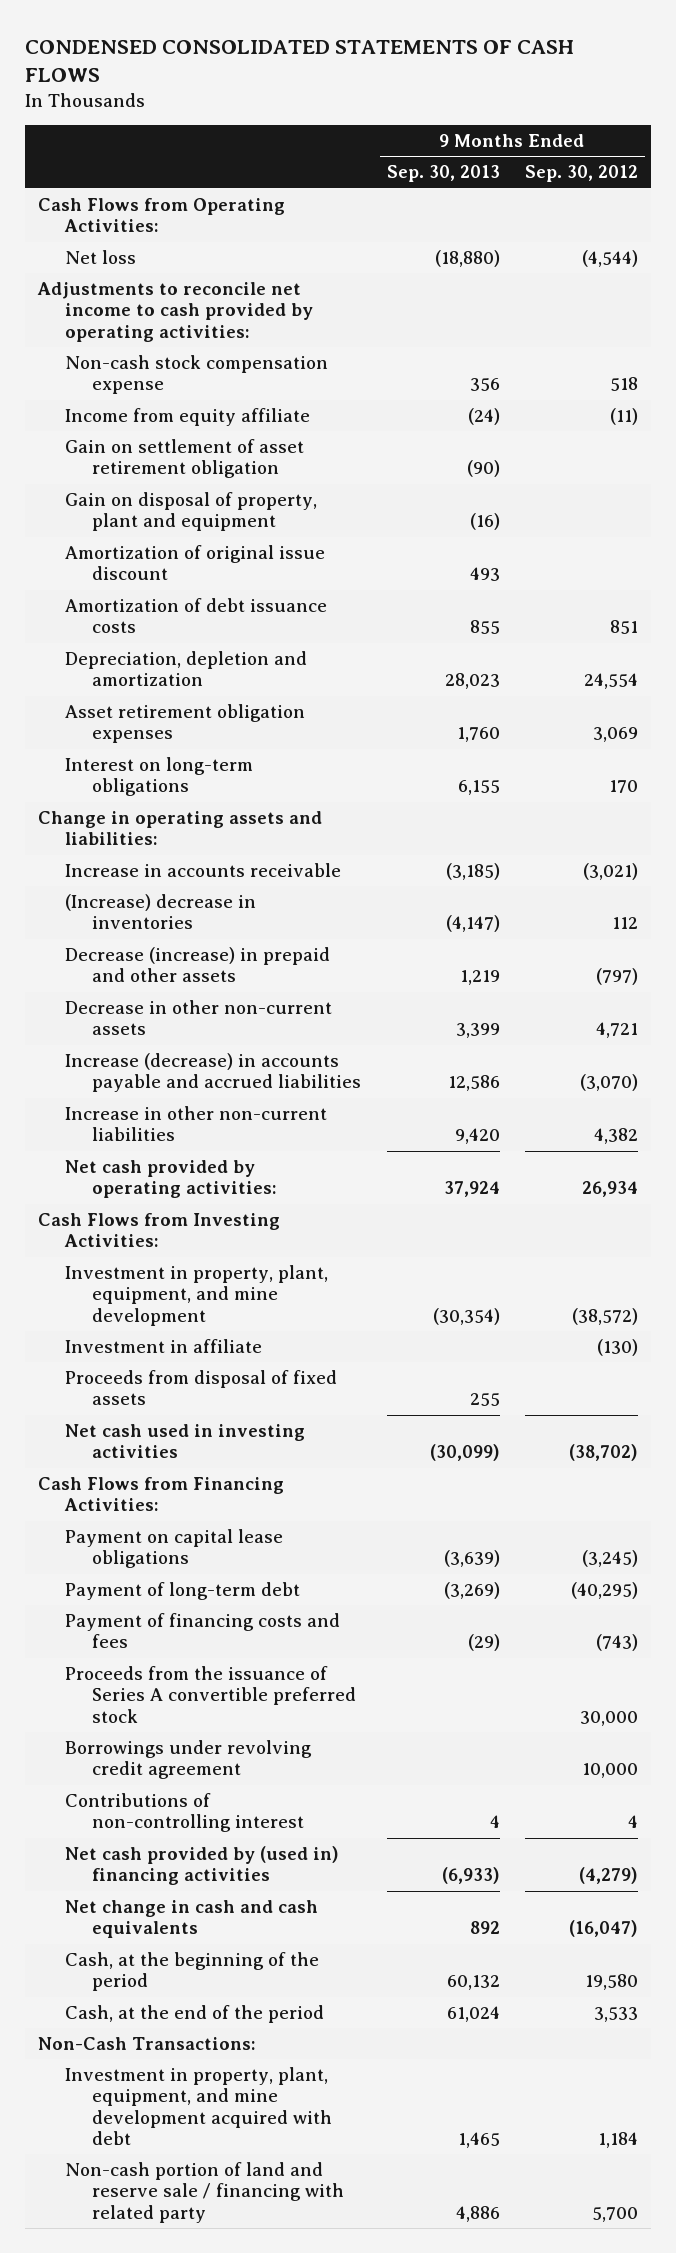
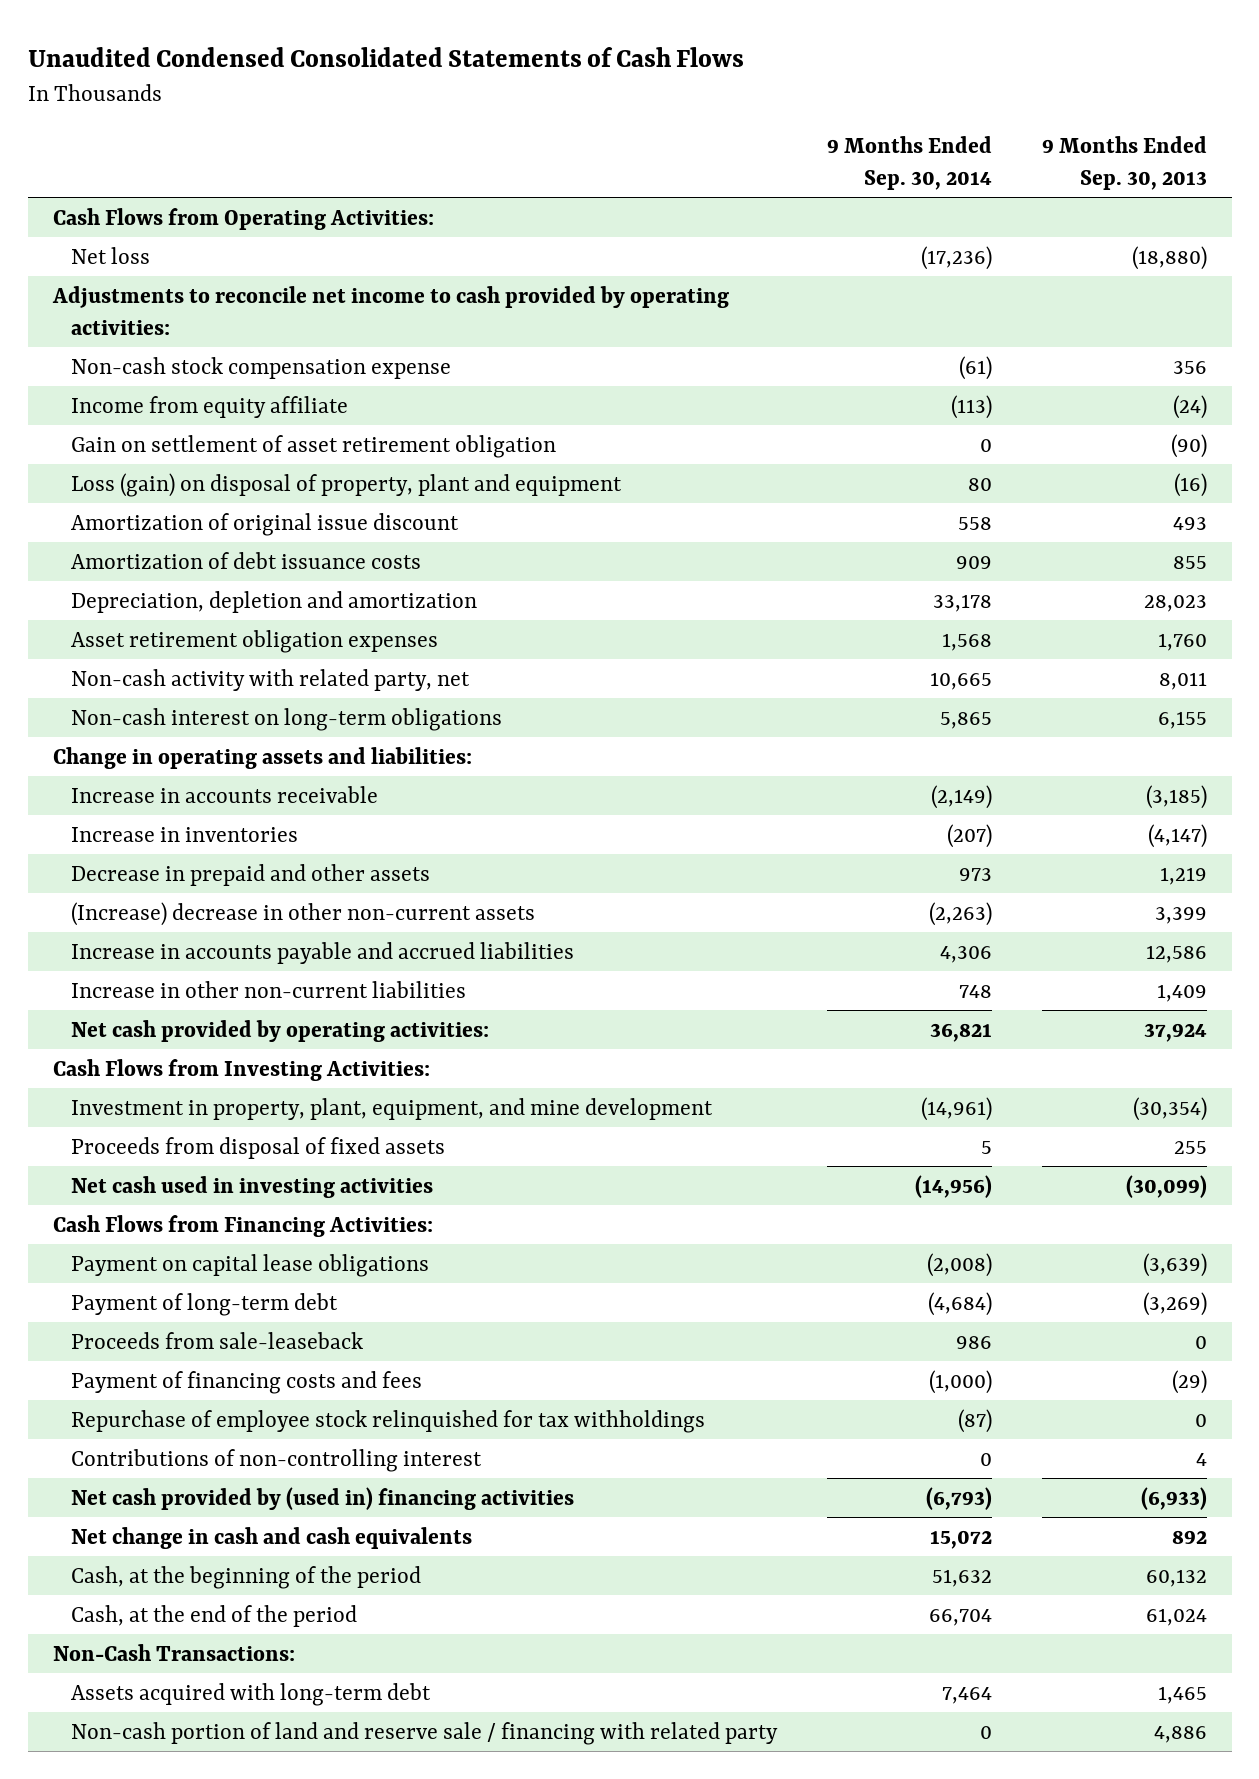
[25,39,575,82] CONDENSED CONSOLIDATED STATEMENTS OF CASH FLOWS -> [27,46,744,67] Unaudited Condensed Consolidated Statements of Cash Flows
[525,165,639,183] Sep. 30, 2012 -> none
none -> [826,135,992,190] 9 Months Ended Sep. 30, 2014
[65,492,318,532] Gain on disposal of property, plant and equipment -> [70,472,622,497] Loss (gain) on disposal of property, plant and equipment
none -> [70,668,470,691] Non-cash activity with related party, net
[65,757,254,797] Interest on long-term obligations -> [70,707,502,731] Non-cash interest on long-term obligations
[65,894,257,930] (Increase) decrease in inventories -> [70,826,298,842] Increase in inventories
[65,947,331,983] Decrease (increase) in prepaid and other assets -> [70,863,430,886] Decrease in prepaid and other assets
[65,1000,333,1036] Decrease in other non-current assets -> [70,901,535,926] (Increase) decrease in other non-current assets
[65,1053,362,1093] Increase (decrease) in accounts payable and accrued liabilities -> [70,941,574,964] Increase in accounts payable and accrued liabilities
[454,1128,500,1145] 9,420 -> [1156,983,1207,1002] 1,409
[65,1339,263,1354] Investment in affiliate -> none
none -> [70,1331,363,1349] Proceeds from sale-leaseback
[65,1666,357,1723] Proceeds from the issuance of Series A convertible preferred stock -> none
[65,1740,313,1780] Borrowings under revolving credit agreement -> none
none -> [70,1409,705,1433] Repurchase of employee stock relinquished for tax withholdings
[65,2067,333,2145] Investment in property, plant, equipment, and mine development acquired with debt -> [70,1682,431,1706] Assets acquired with long-term debt

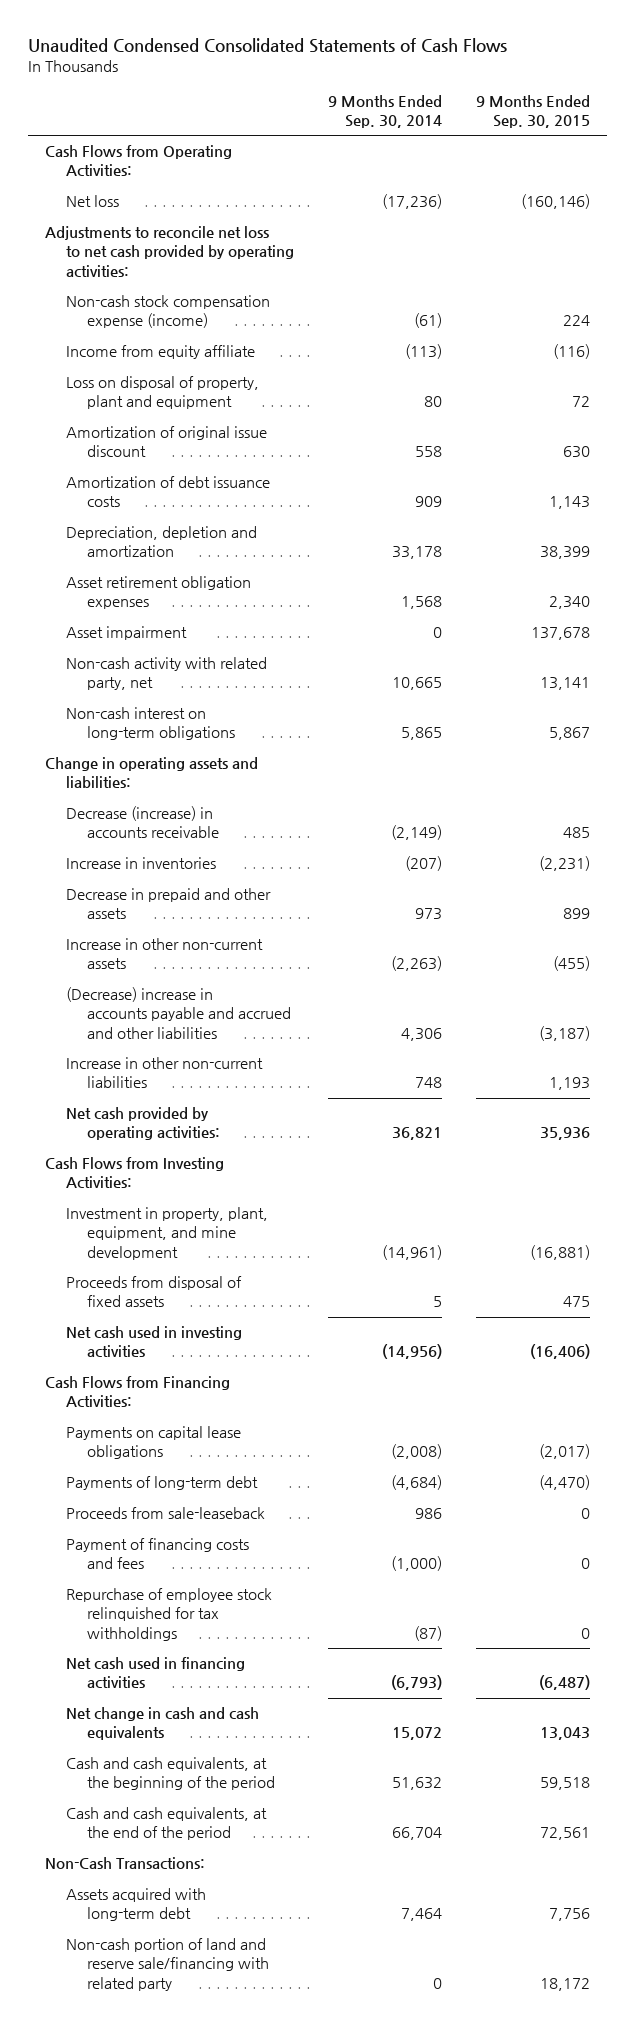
[1041,135,1207,190] 9 Months Ended Sep. 30, 2013 -> none
none -> [476,95,591,129] 9 Months Ended Sep. 30, 2015
[51,285,729,335] Adjustments to reconcile net income to cash provided by operating activities: -> [45,226,295,277] Adjustments to reconcile net loss to net cash provided by operating activities:
[70,356,451,379] Non-cash stock compensation expense -> [66,295,271,329] Non-cash stock compensation expense (income)
[70,434,556,458] Gain on settlement of asset retirement obligation -> none
[70,472,622,497] Loss (gain) on disposal of property, plant and equipment -> [66,376,260,410] Loss on disposal of property, plant and equipment
none -> [66,626,188,641] Asset impairment
[70,785,378,803] Increase in accounts receivable -> [66,806,220,839] Decrease (increase) in accounts receivable
[70,901,535,926] (Increase) decrease in other non-current assets -> [66,938,264,970] Increase in other non-current assets
[70,941,574,964] Increase in accounts payable and accrued liabilities -> [66,987,292,1039] (Decrease) increase in accounts payable and accrued and other liabilities
[70,1253,429,1277] Payment on capital lease obligations -> [66,1426,242,1460] Payments on capital lease obligations
[70,1292,338,1316] Payment of long-term debt -> [66,1476,259,1491] Payments of long-term debt
[70,1448,482,1472] Contributions of non-controlling interest -> none
[70,1486,574,1510] Net cash provided by (used in) financing activities -> [66,1657,246,1689] Net cash used in financing activities
[70,1565,421,1589] Cash, at the beginning of the period -> [66,1757,276,1791] Cash and cash equivalents, at the beginning of the period
[70,1604,357,1627] Cash, at the end of the period -> [66,1807,268,1841] Cash and cash equivalents, at the end of the period
[70,1721,778,1745] Non-cash portion of land and reserve sale / financing with related party -> [66,1938,270,1991] Non-cash portion of land and reserve sale/financing with related party

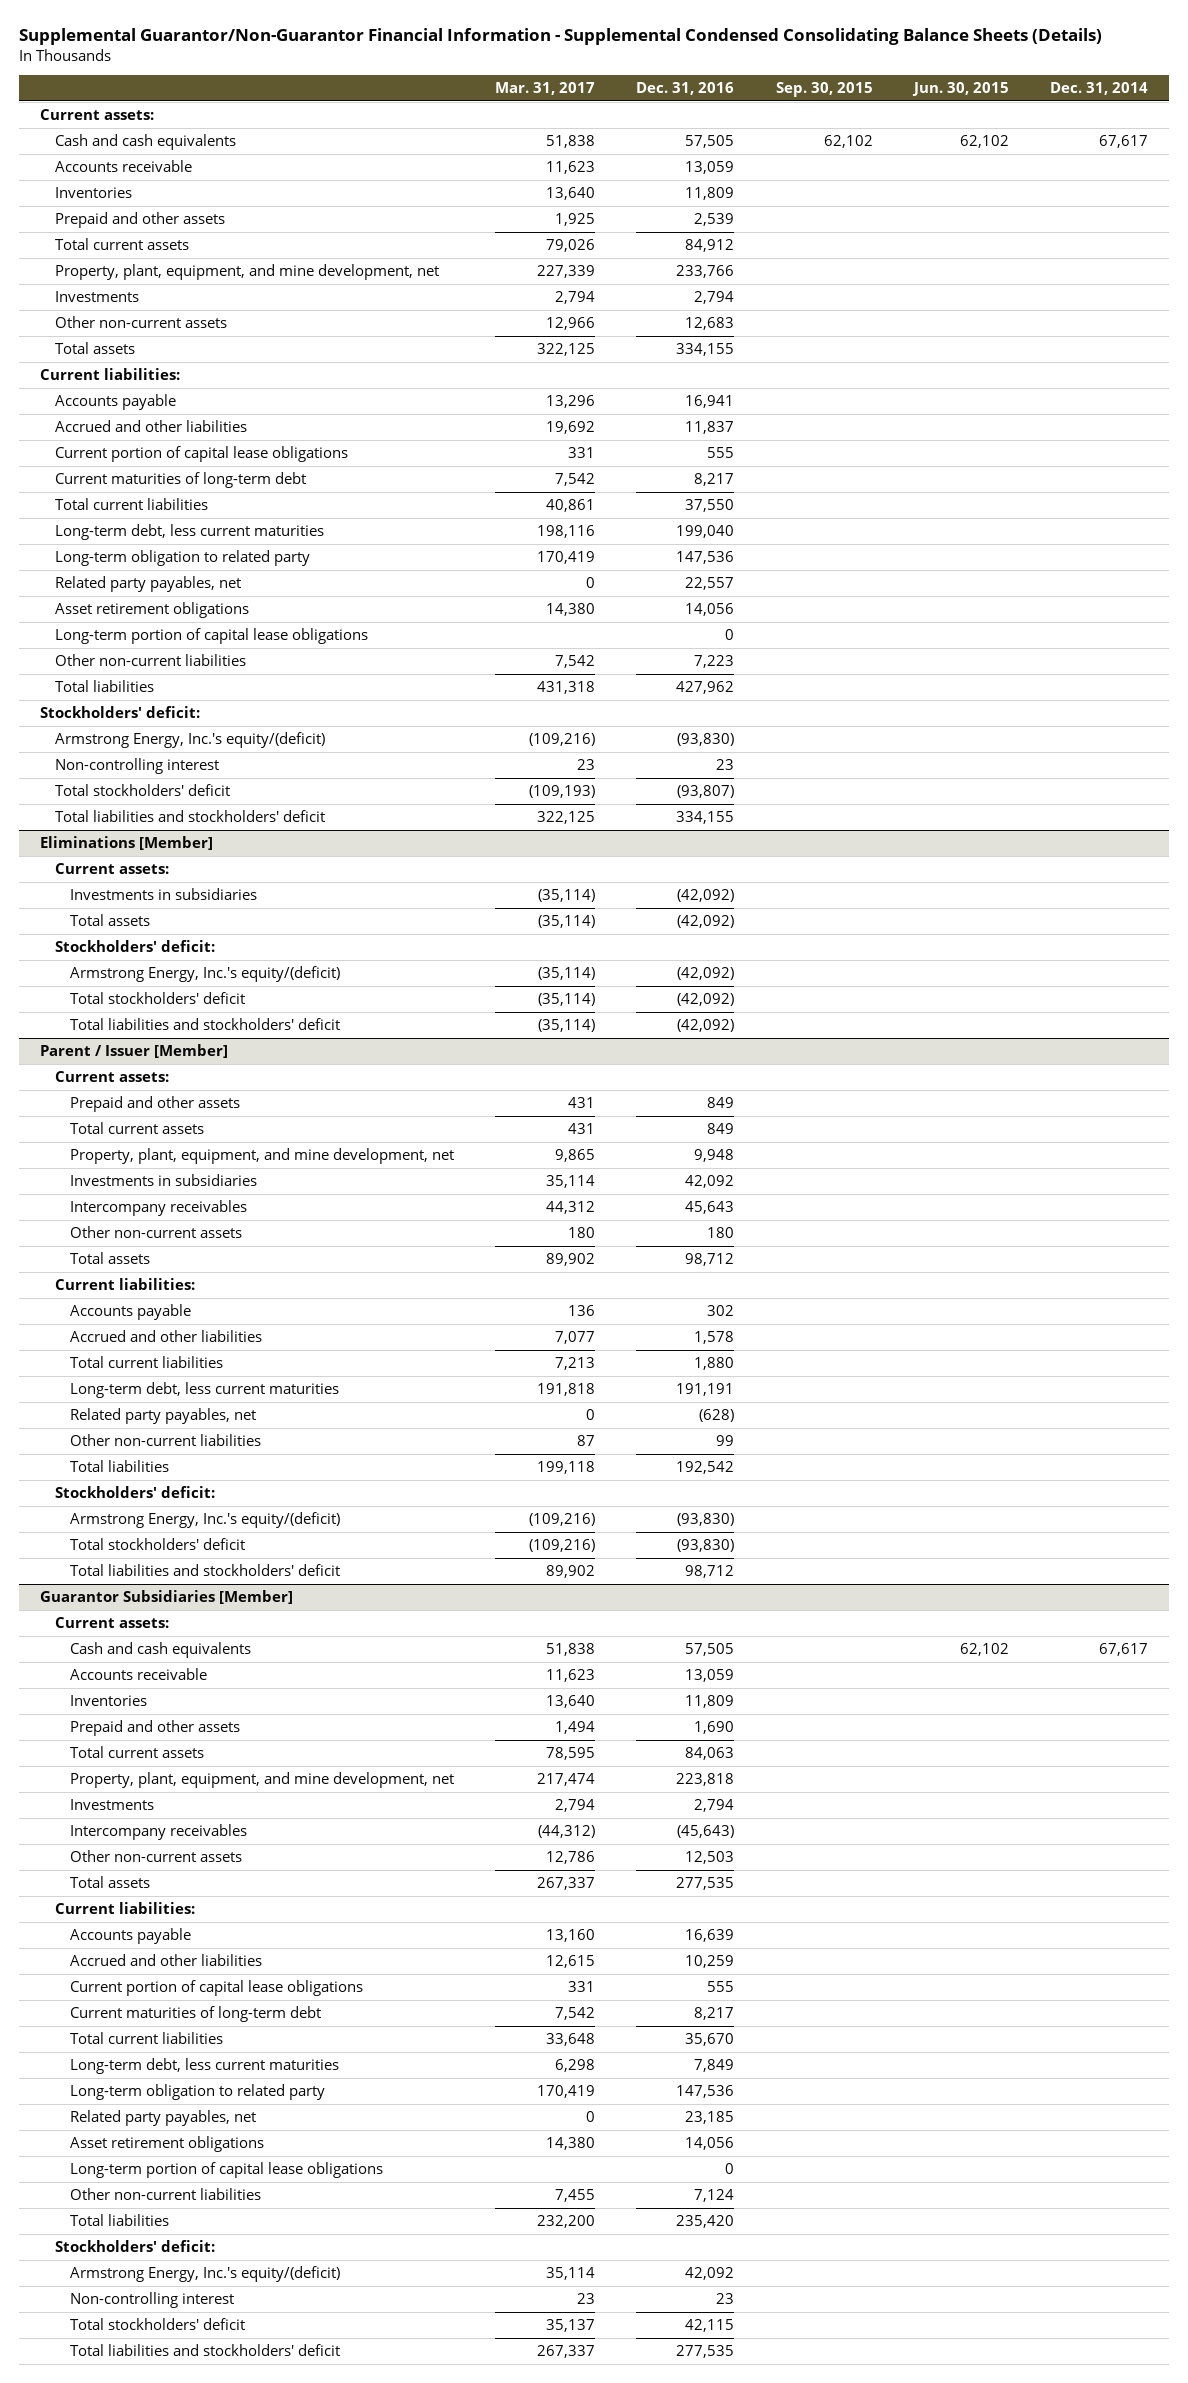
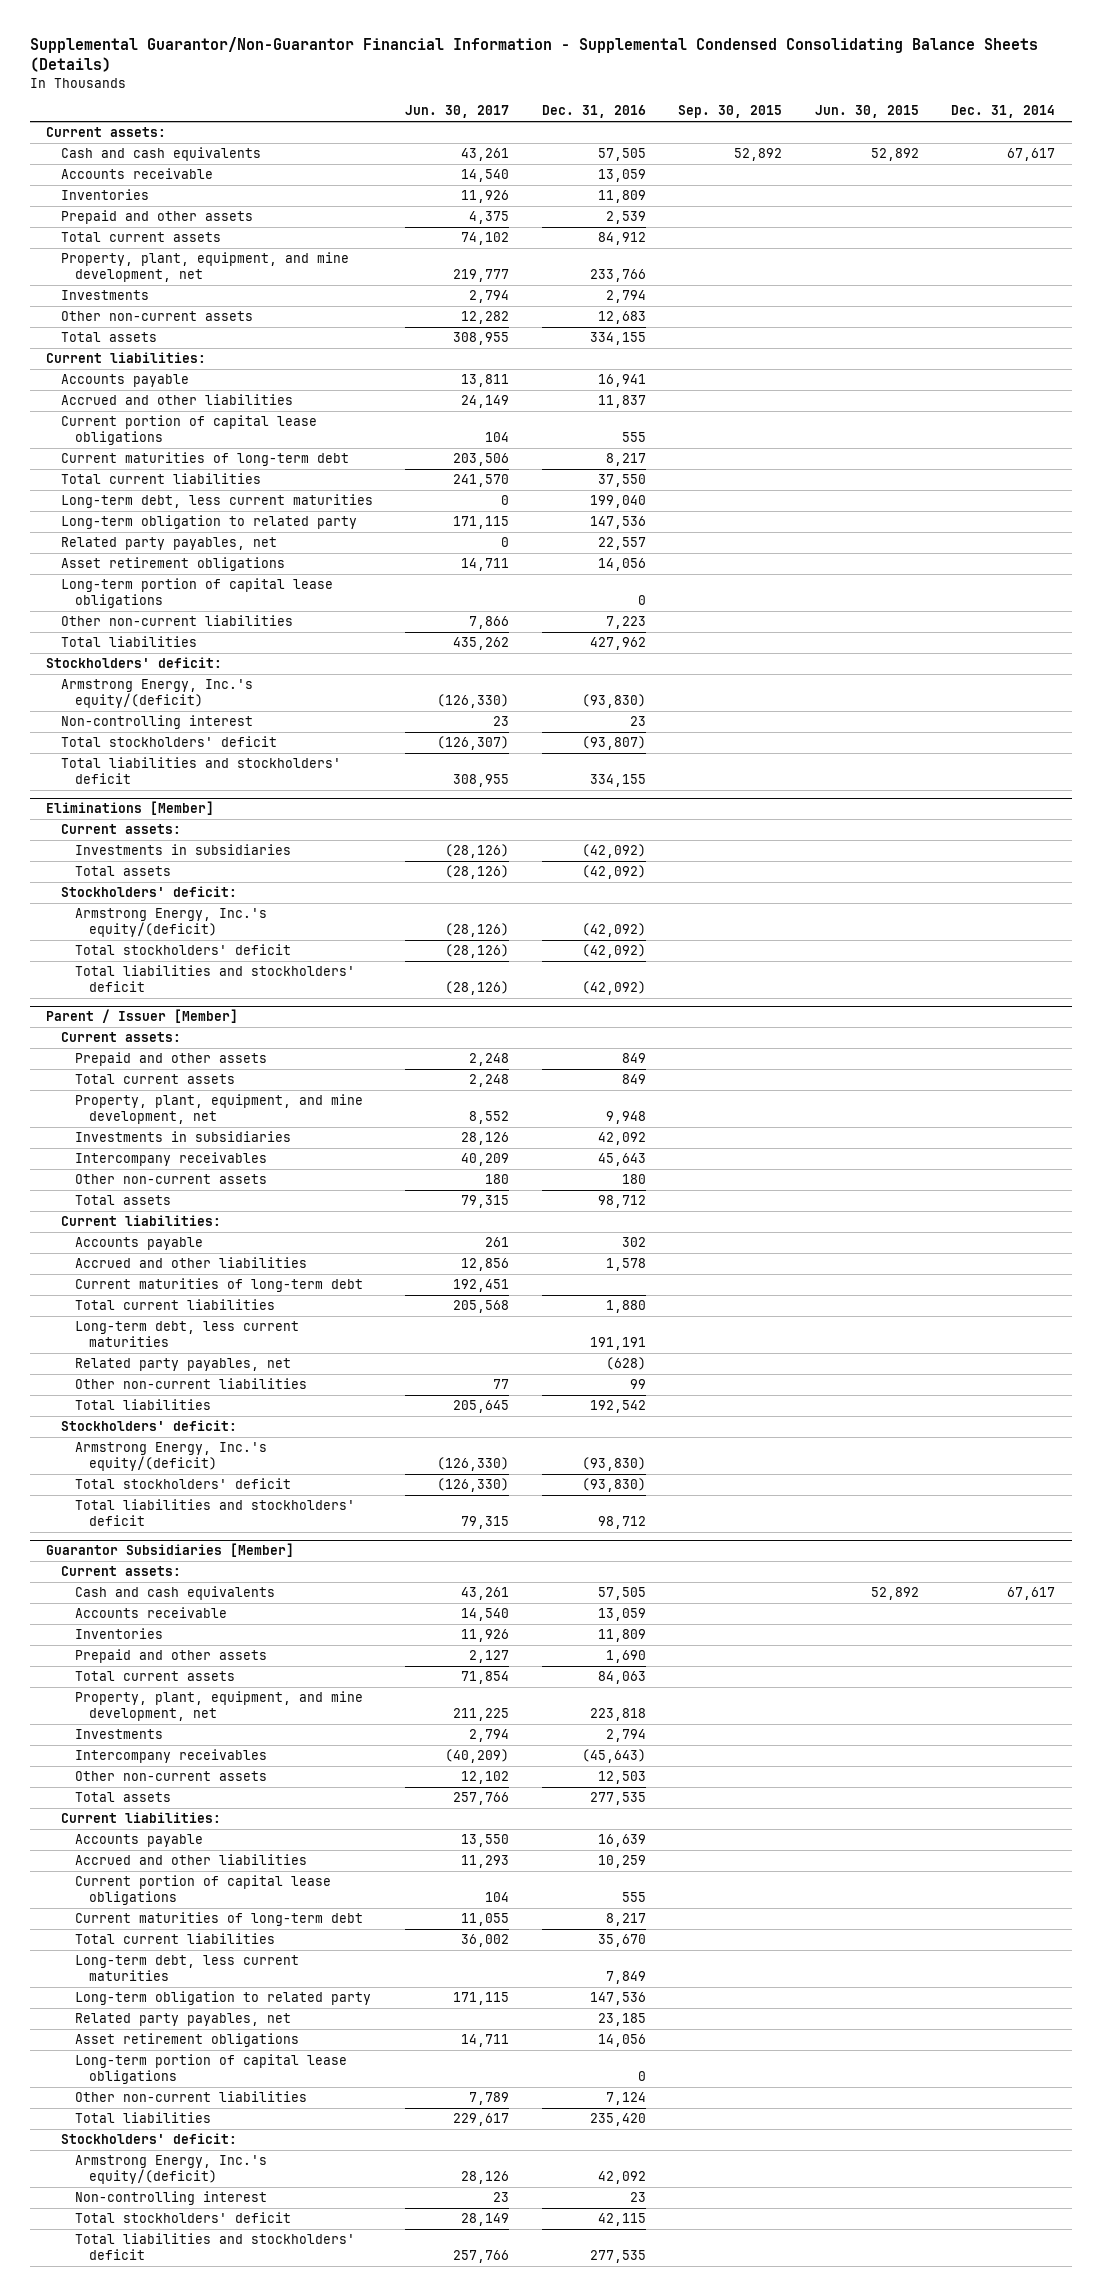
[494,81,595,95] Mar. 31, 2017 -> none
none -> [405,105,510,119] Jun. 30, 2017
[823,134,873,148] 62,102 -> [734,148,783,162] 52,892
[959,134,1009,148] 62,102 -> [870,148,919,162] 52,892
none -> [74,1278,363,1293] Current maturities of long-term debt
[959,1642,1009,1656] 62,102 -> [870,1587,919,1601] 52,892

